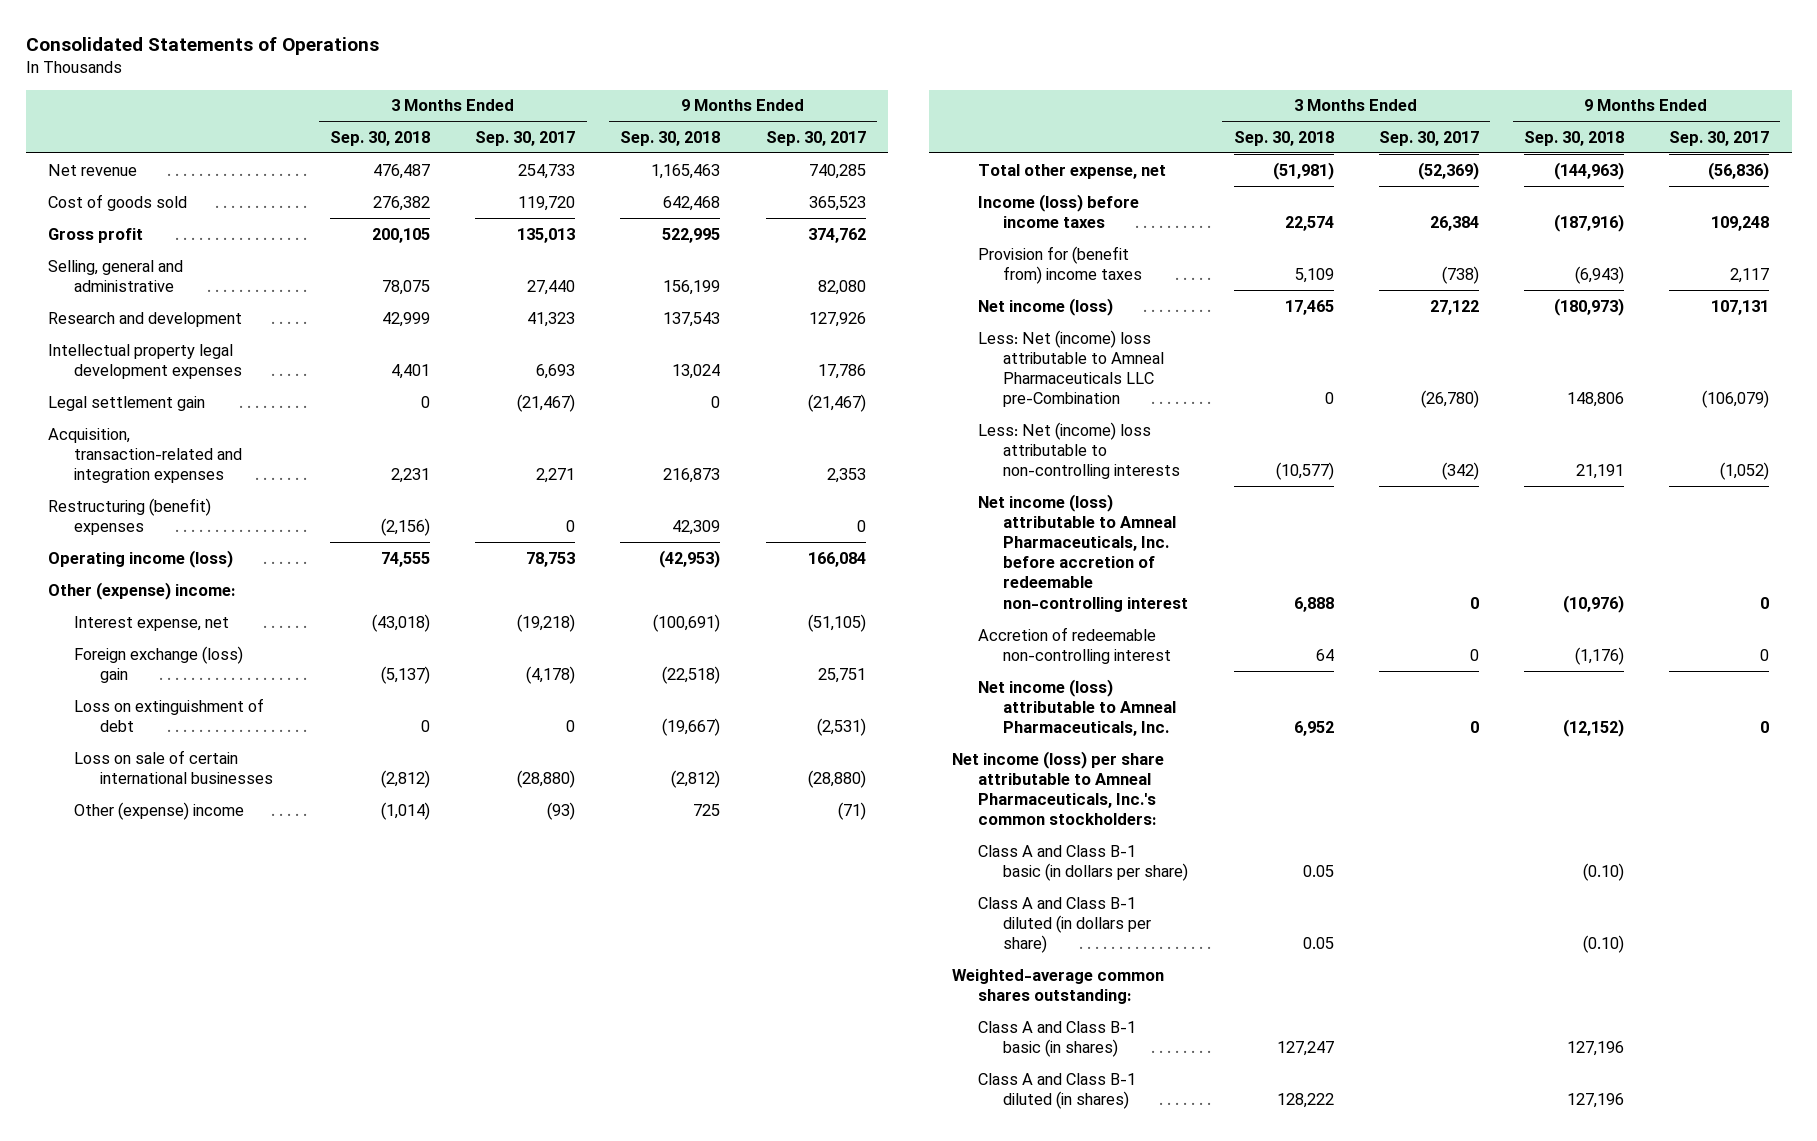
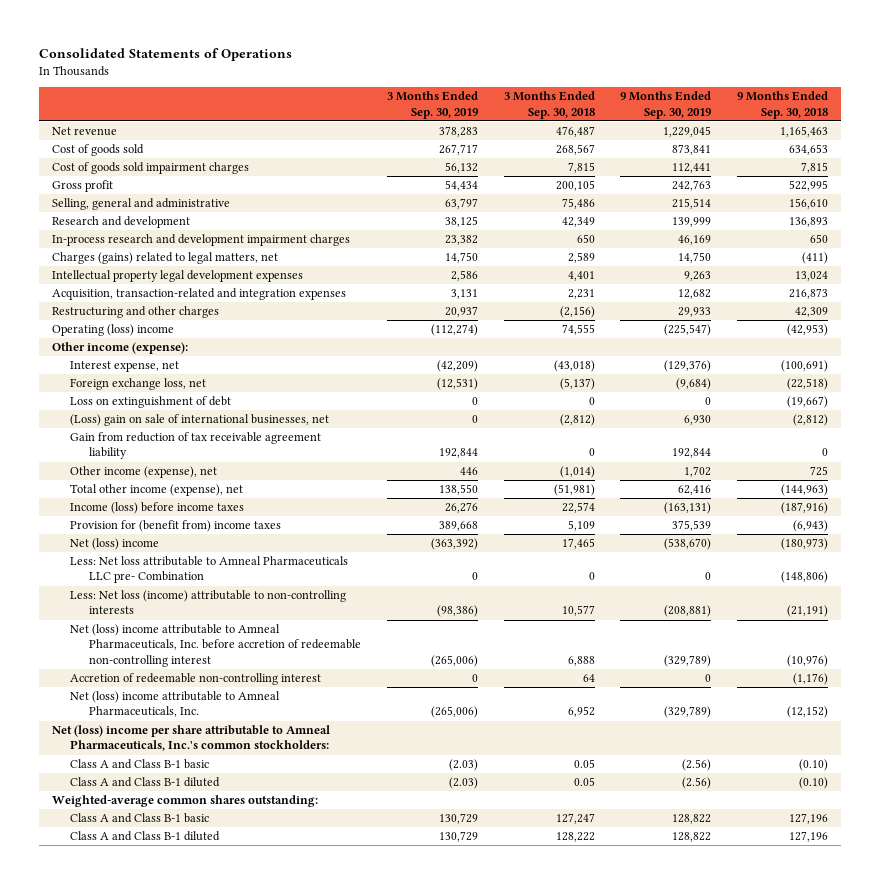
[475,130,576,146] Sep. 30, 2017 -> none
[765,130,866,146] Sep. 30, 2017 -> none
none -> [386,91,478,119] 3 Months Ended Sep. 30, 2019
none -> [620,91,712,119] 9 Months Ended Sep. 30, 2019
[373,195,431,211] 276,382 -> [555,144,595,156] 268,567
[663,195,721,211] 642,468 -> [789,144,829,156] 634,653
none -> [51,162,249,175] Cost of goods sold impairment charges
[382,279,431,295] 78,075 -> [561,198,595,210] 75,486
[663,279,721,295] 156,199 -> [789,198,829,210] 156,610
[382,311,431,327] 42,999 -> [561,217,595,228] 42,349
[663,311,721,327] 137,543 -> [789,217,829,228] 136,893
none -> [51,234,350,247] In-process research and development impairment charges
none -> [51,252,278,265] Charges (gains) related to legal matters, net
[48,395,206,411] Legal settlement gain -> none
[48,497,212,535] Restructuring (benefit) expenses -> [51,306,219,319] Restructuring and other charges
[48,549,234,568] Operating income (loss) -> [51,324,174,337] Operating (loss) income
[48,581,236,600] Other (expense) income: -> [51,342,188,355] Other income (expense):
[74,645,244,683] Foreign exchange (loss) gain -> [70,378,207,391] Foreign exchange loss, net
[74,749,273,784] Loss on sale of certain international businesses -> [70,414,330,427] (Loss) gain on sale of international businesses, net
none -> [70,432,322,460] Gain from reduction of tax receivable agreement liability
[74,801,245,820] Other (expense) income -> [70,466,218,479] Other income (expense), net
[977,163,1166,179] Total other expense, net -> [70,484,244,497] Total other income (expense), net
[977,297,1113,316] Net income (loss) -> [70,538,160,551] Net (loss) income
[977,329,1165,408] Less: Net (income) loss attributable to Amneal Pharmaceuticals LLC pre-Combination -> [70,556,349,584] Less: Net loss attributable to Amneal Pharmaceuticals LLC pre- Combination
[1566,392,1624,408] 148,806 -> [781,571,829,584] (148,806)
[977,421,1181,480] Less: Net (income) loss attributable to non-controlling interests -> [70,590,347,615] Less: Net loss (income) attributable to non-controlling interests
[1275,462,1334,481] (10,577) -> [561,605,595,617] 10,577
[1575,464,1624,480] 21,191 -> [787,605,829,618] (21,191)
[977,493,1189,612] Net income (loss) attributable to Amneal Pharmaceuticals, Inc. before accretion of redeemable non-controlling interest -> [70,624,361,667] Net (loss) income attributable to Amneal Pharmaceuticals, Inc. before accretion of redeemable non-controlling interest
[977,678,1177,737] Net income (loss) attributable to Amneal Pharmaceuticals, Inc. -> [70,691,281,718] Net (loss) income attributable to Amneal Pharmaceuticals, Inc.
[951,750,1164,826] Net income (loss) per share attributable to Amneal Pharmaceuticals, Inc.'s common stockholders: -> [51,725,330,752] Net (loss) income per share attributable to Amneal Pharmaceuticals, Inc.'s common stockholders:
[977,844,1189,881] Class A and Class B-1 basic (in dollars per share) -> [70,759,210,770] Class A and Class B-1 basic
[977,896,1152,954] Class A and Class B-1 diluted (in dollars per share) -> [70,777,221,788] Class A and Class B-1 diluted
[977,1020,1136,1057] Class A and Class B-1 basic (in shares) -> [70,813,210,824] Class A and Class B-1 basic
[977,1072,1136,1109] Class A and Class B-1 diluted (in shares) -> [70,831,221,842] Class A and Class B-1 diluted

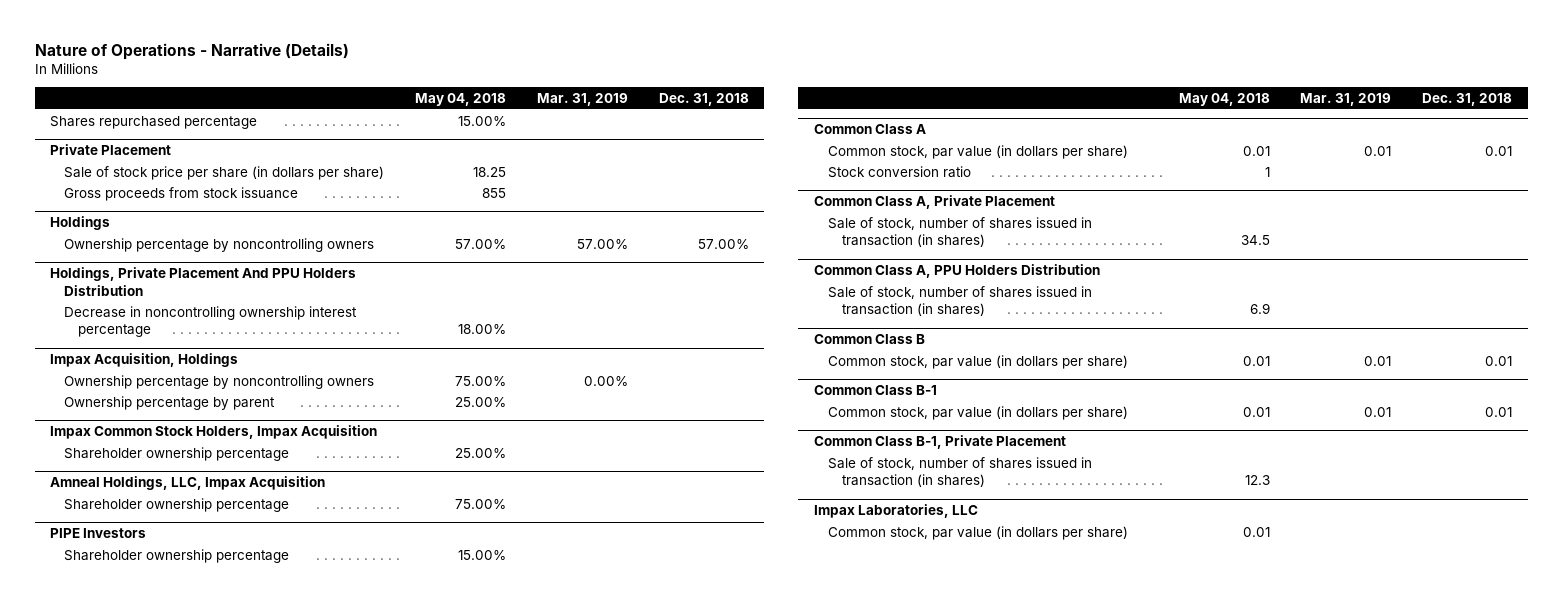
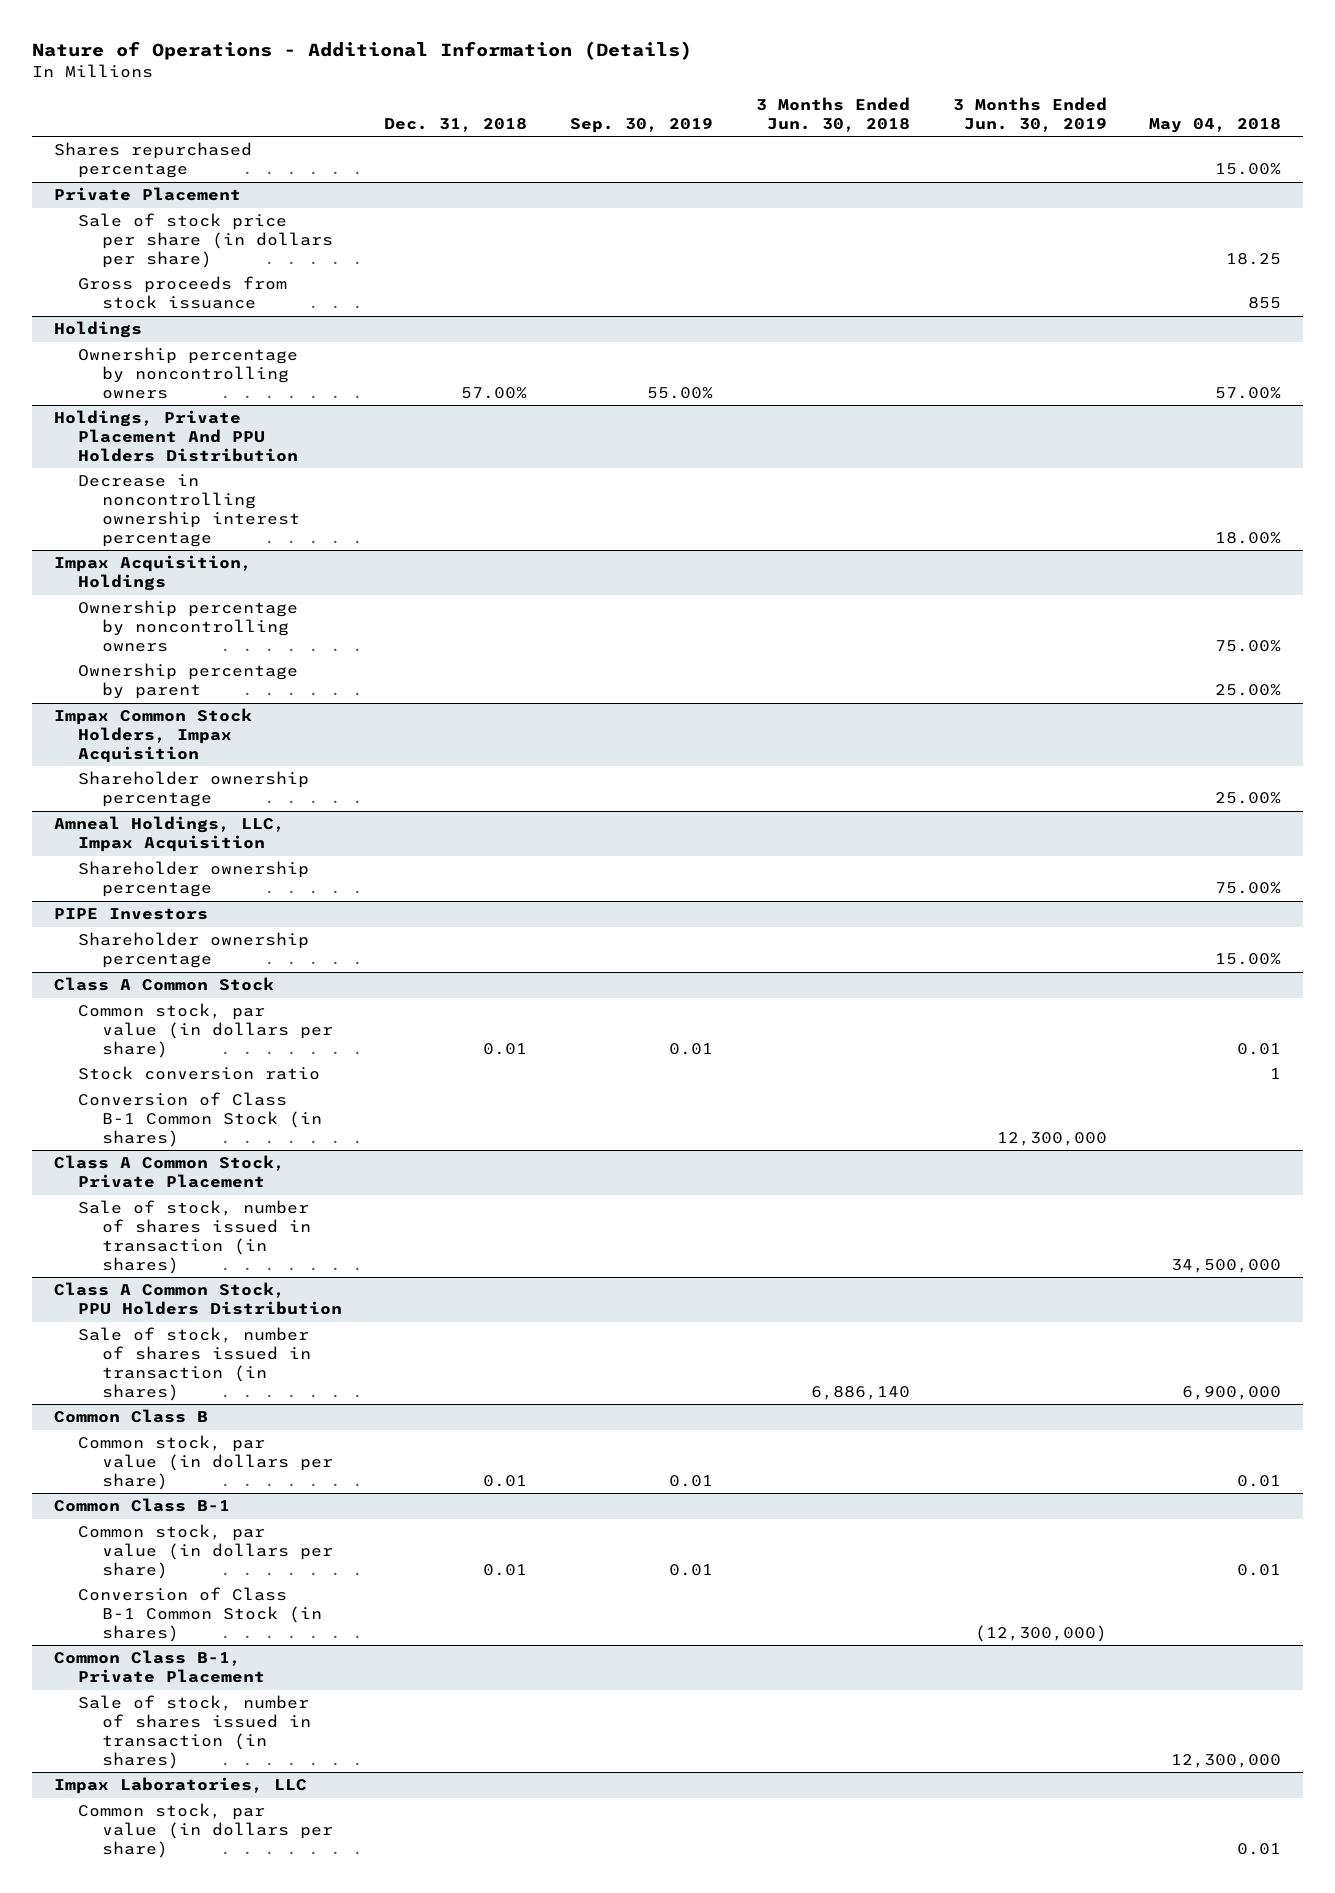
[34,42,349,60] Nature of Operations - Narrative (Details) -> [32,40,693,60] Nature of Operations - Additional Information (Details)
[537,93,629,107] Mar. 31, 2019 -> none
none -> [570,117,714,133] Sep. 30, 2019
none -> [755,97,910,132] 3 Months Ended Jun. 30, 2018
none -> [952,97,1107,132] 3 Months Ended Jun. 30, 2019
[813,124,926,135] Common Class A -> [53,977,274,992] Class A Common Stock
none -> [77,1092,322,1148] Conversion of Class B-1 Common Stock (in shares)
[813,195,1055,210] Common Class A, Private Placement -> [53,1155,285,1189] Class A Common Stock, Private Placement
[1240,234,1270,245] 34.5 -> [1171,1259,1282,1274] 34,500,000
[813,264,1100,279] Common Class A, PPU Holders Distribution -> [53,1282,342,1316] Class A Common Stock, PPU Holders Distribution
[1249,302,1270,314] 6.9 -> [1182,1386,1282,1401] 6,900,000
none -> [77,1587,322,1643] Conversion of Class B-1 Common Stock (in shares)
[1244,474,1270,485] 12.3 -> [1171,1754,1282,1769] 12,300,000

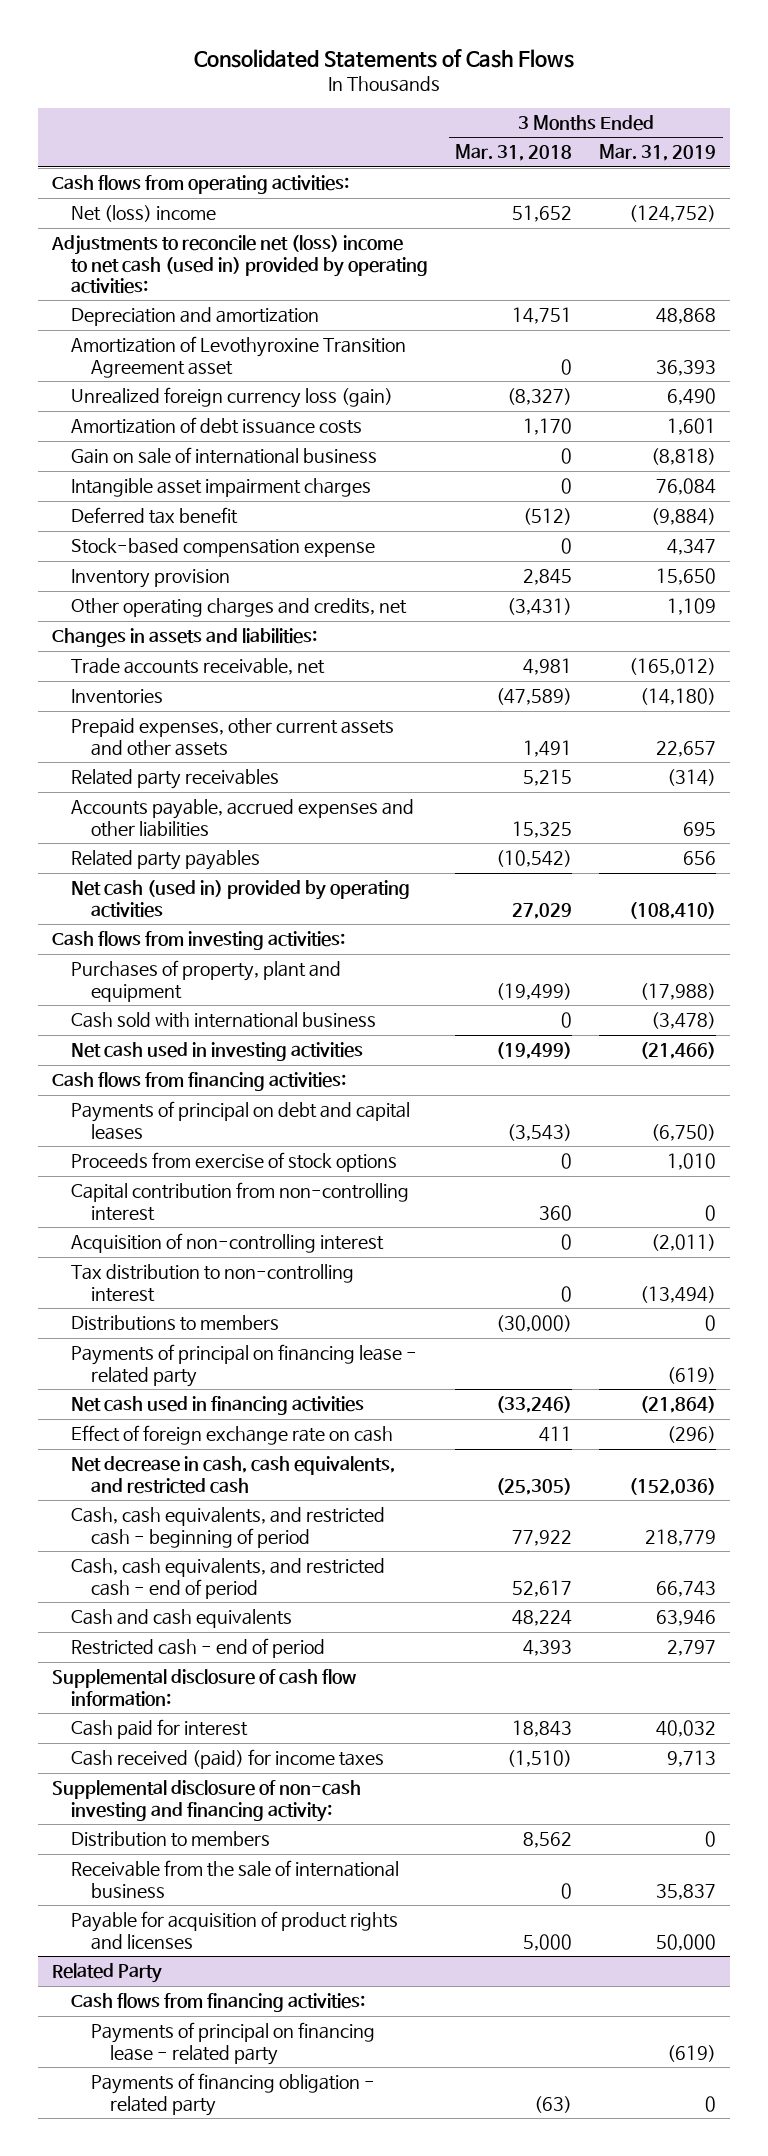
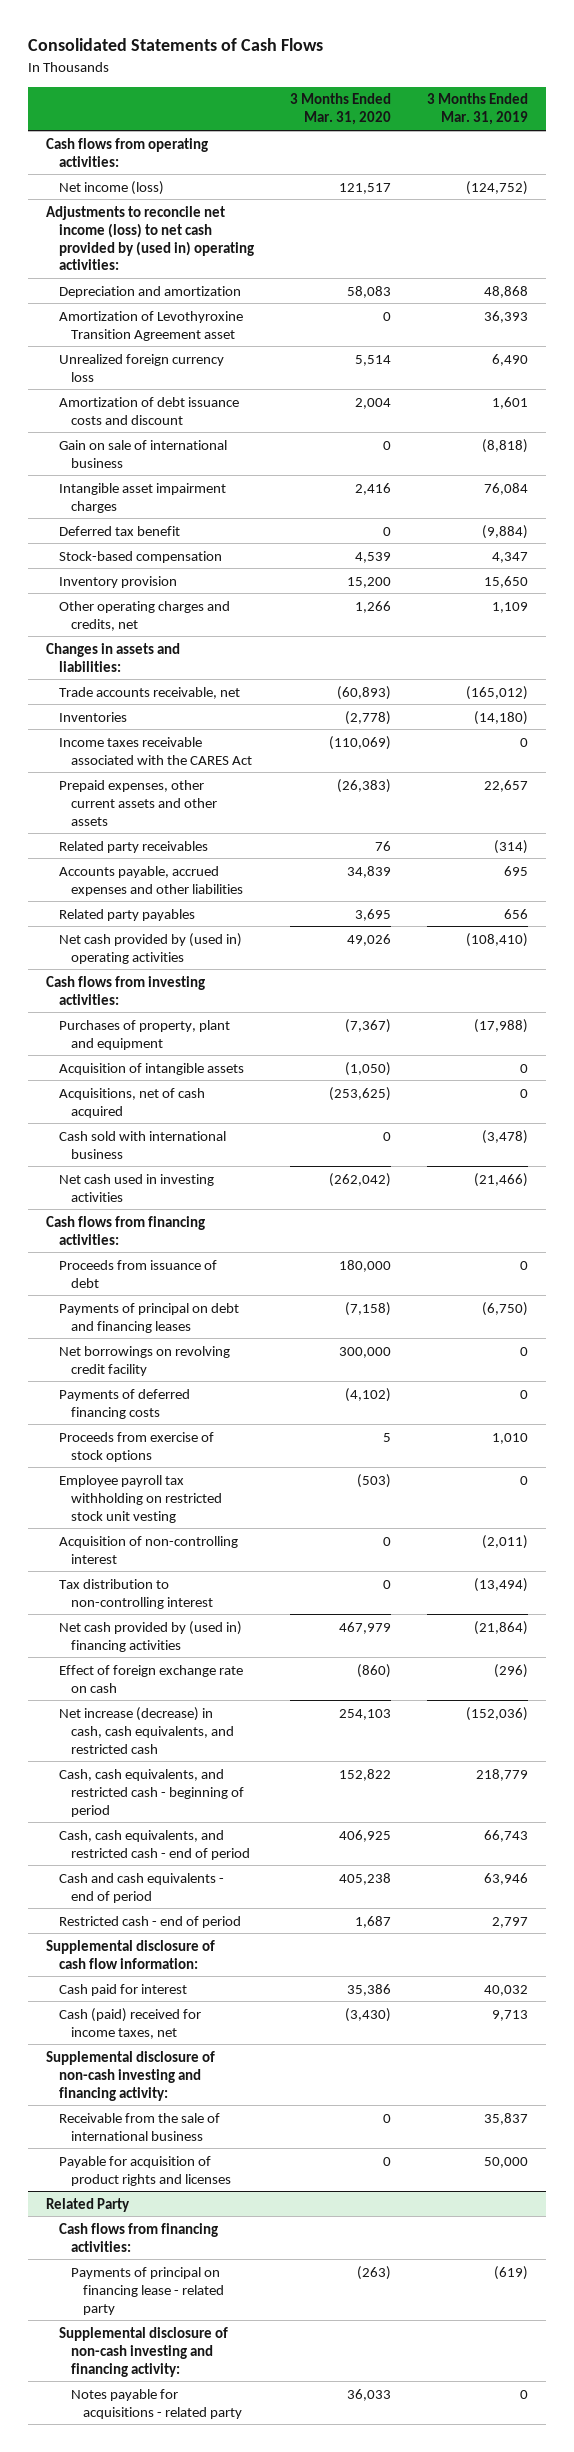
[455,144,573,162] Mar. 31, 2018 -> none
none -> [289,93,391,126] 3 Months Ended Mar. 31, 2020
[71,205,217,223] Net (loss) income -> [58,180,164,195] Net income (loss)
[50,235,429,294] Adjustments to reconcile net (loss) income to net cash (used in) provided by operating activities: -> [46,205,254,271] Adjustments to reconcile net income (loss) to net cash provided by (used in) operating activities:
[71,387,394,409] Unrealized foreign currency loss (gain) -> [58,353,224,382] Unrealized foreign currency loss
[71,417,363,435] Amortization of debt issuance costs -> [58,396,239,425] Amortization of debt issuance costs and discount
[71,538,376,558] Stock-based compensation expense -> [58,550,222,563] Stock-based compensation
none -> [58,736,252,765] Income taxes receivable associated with the CARES Act
[71,880,411,918] Net cash (used in) provided by operating activities -> [58,932,242,964] Net cash provided by (used in) operating activities
none -> [58,1062,244,1075] Acquisition of intangible assets
none -> [58,1087,205,1118] Acquisitions, net of cash acquired
none -> [58,1259,217,1288] Proceeds from issuance of debt
[71,1101,411,1140] Payments of principal on debt and capital leases -> [58,1302,239,1333] Payments of principal on debt and financing leases
none -> [58,1345,230,1376] Net borrowings on revolving credit facility
none -> [58,1388,190,1419] Payments of deferred financing costs
[71,1182,410,1221] Capital contribution from non-controlling interest -> none
none -> [58,1474,222,1523] Employee payroll tax withholding on restricted stock unit vesting
[71,1315,280,1332] Distributions to members -> none
[71,1344,418,1387] Payments of principal on financing lease - related party -> none
[71,1396,365,1416] Net cash used in financing activities -> [58,1620,242,1652] Net cash provided by (used in) financing activities
[71,1456,396,1494] Net decrease in cash, cash equivalents, and restricted cash -> [58,1706,234,1754] Net increase (decrease) in cash, cash equivalents, and restricted cash
[71,1609,293,1629] Cash and cash equivalents -> [58,1872,224,1903] Cash and cash equivalents - end of period
[71,1749,385,1770] Cash received (paid) for income taxes -> [58,2007,201,2039] Cash (paid) received for income taxes, net
[71,1831,271,1848] Distribution to members -> none
[90,2073,375,2116] Payments of financing obligation - related party -> none
none -> [58,2326,228,2377] Supplemental disclosure of non-cash investing and financing activity:
none -> [70,2388,243,2419] Notes payable for acquisitions - related party

